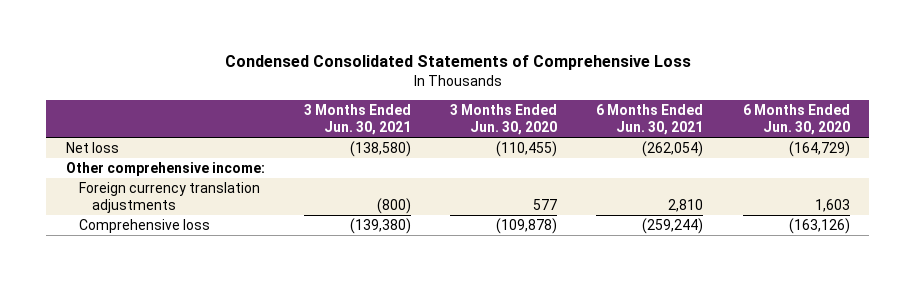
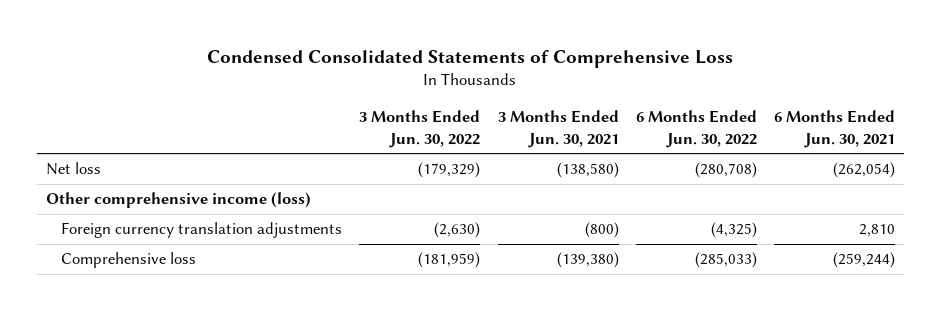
[450,104,558,136] 3 Months Ended Jun. 30, 2020 -> none
[742,104,850,136] 6 Months Ended Jun. 30, 2020 -> none
none -> [359,110,481,148] 3 Months Ended Jun. 30, 2022
none -> [635,110,757,148] 6 Months Ended Jun. 30, 2022
[65,162,265,177] Other comprehensive income: -> [45,192,311,209] Other comprehensive income (loss)

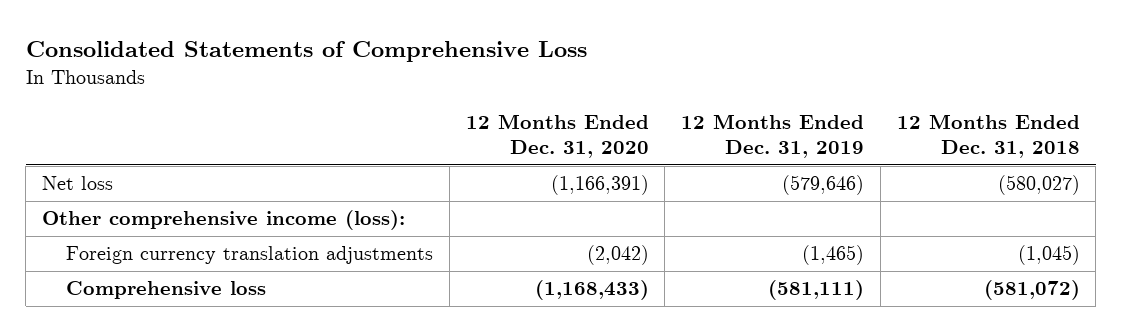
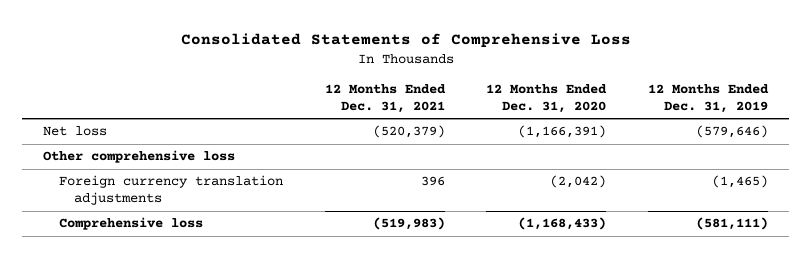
[896,113,1080,159] 12 Months Ended Dec. 31, 2018 -> none
none -> [324,84,446,113] 12 Months Ended Dec. 31, 2021
[41,210,405,231] Other comprehensive income (loss): -> [43,150,236,164] Other comprehensive loss

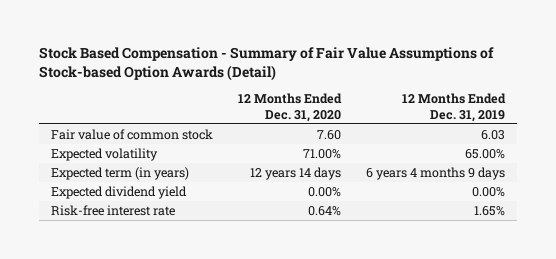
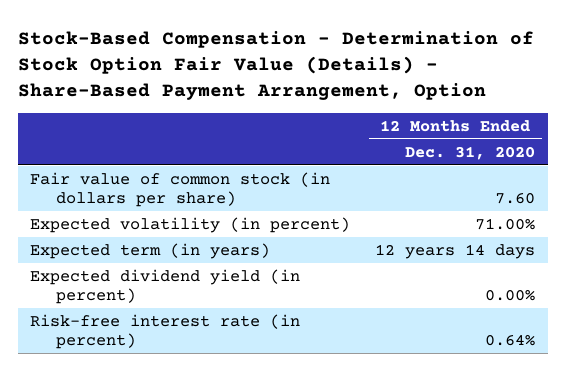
[39,47,495,82] Stock Based Compensation - Summary of Fair Value Assumptions of Stock-based Option Awards (Detail) -> [17,30,534,101] Stock-Based Compensation - Determination of Stock Option Fair Value (Details) - Share-Based Payment Arrangement, Option
[401,93,506,122] 12 Months Ended Dec. 31, 2019 -> none
[51,128,214,140] Fair value of common stock -> [30,171,331,208] Fair value of common stock (in dollars per share)
[51,147,159,161] Expected volatility -> [30,216,351,233] Expected volatility (in percent)
[51,185,188,199] Expected dividend yield -> [30,268,301,305] Expected dividend yield (in percent)
[51,204,176,216] Risk-free interest rate -> [30,313,301,350] Risk-free interest rate (in percent)

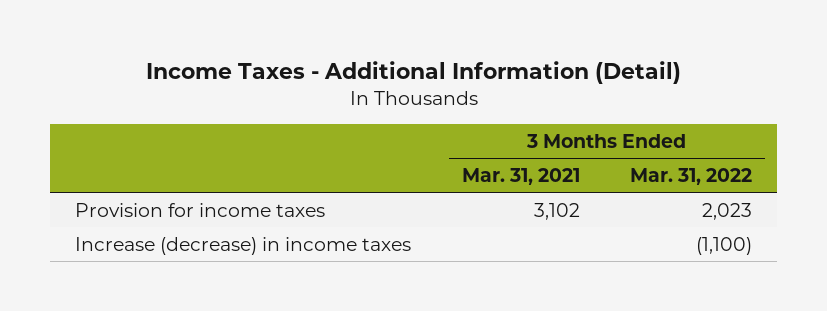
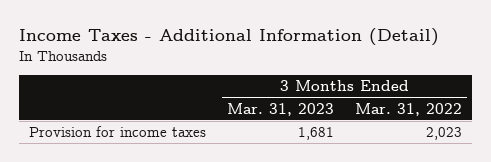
[461,167,580,185] Mar. 31, 2021 -> none
none -> [227,102,335,116] Mar. 31, 2023
[75,236,412,255] Increase (decrease) in income taxes -> none

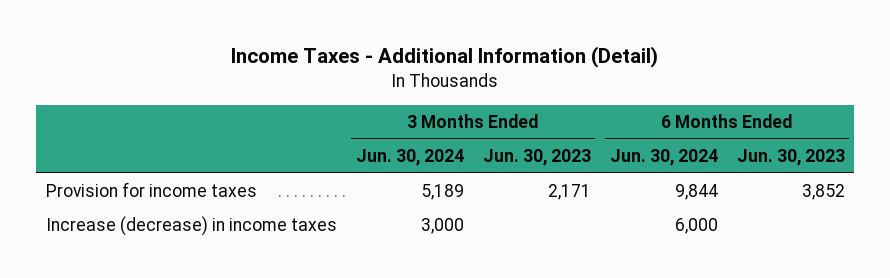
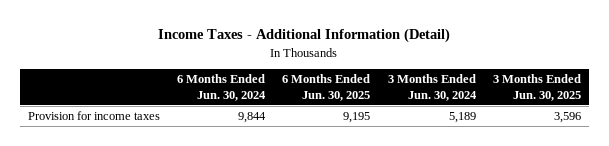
[482,149,591,167] Jun. 30, 2023 -> none
[736,149,845,167] Jun. 30, 2023 -> none
none -> [282,74,371,101] 6 Months Ended Jun. 30, 2025
none -> [492,74,581,101] 3 Months Ended Jun. 30, 2025
[45,216,337,237] Increase (decrease) in income taxes -> none

